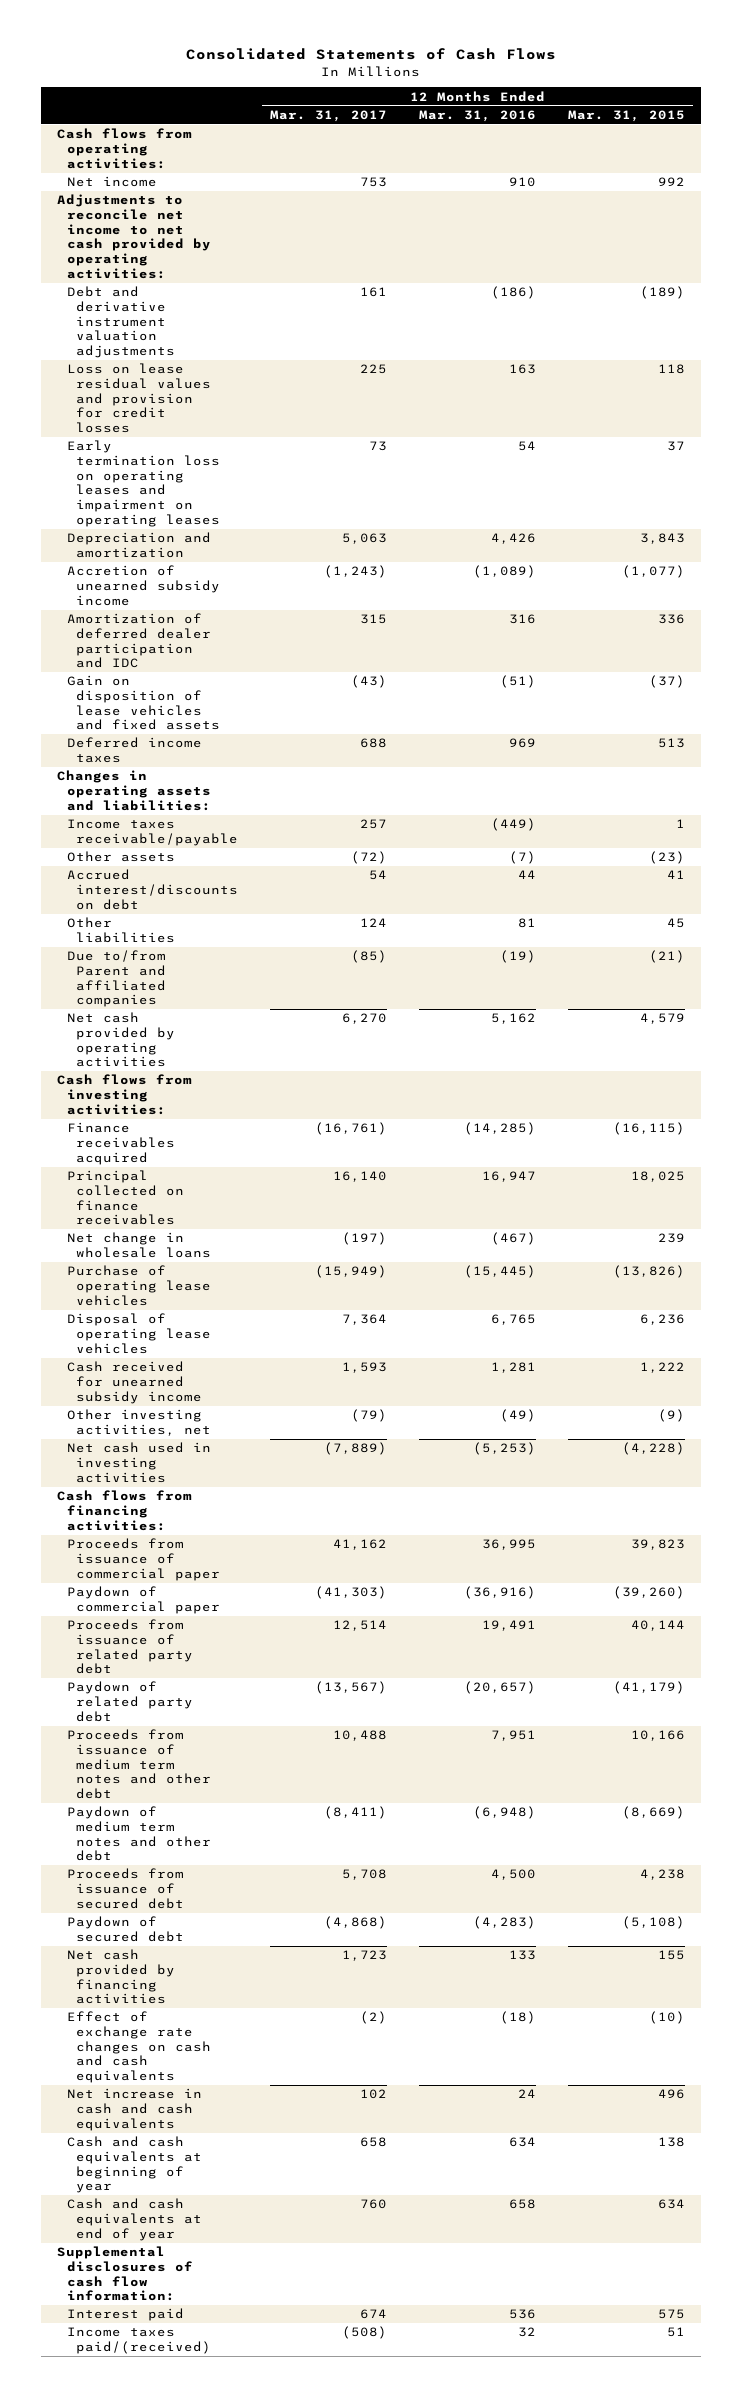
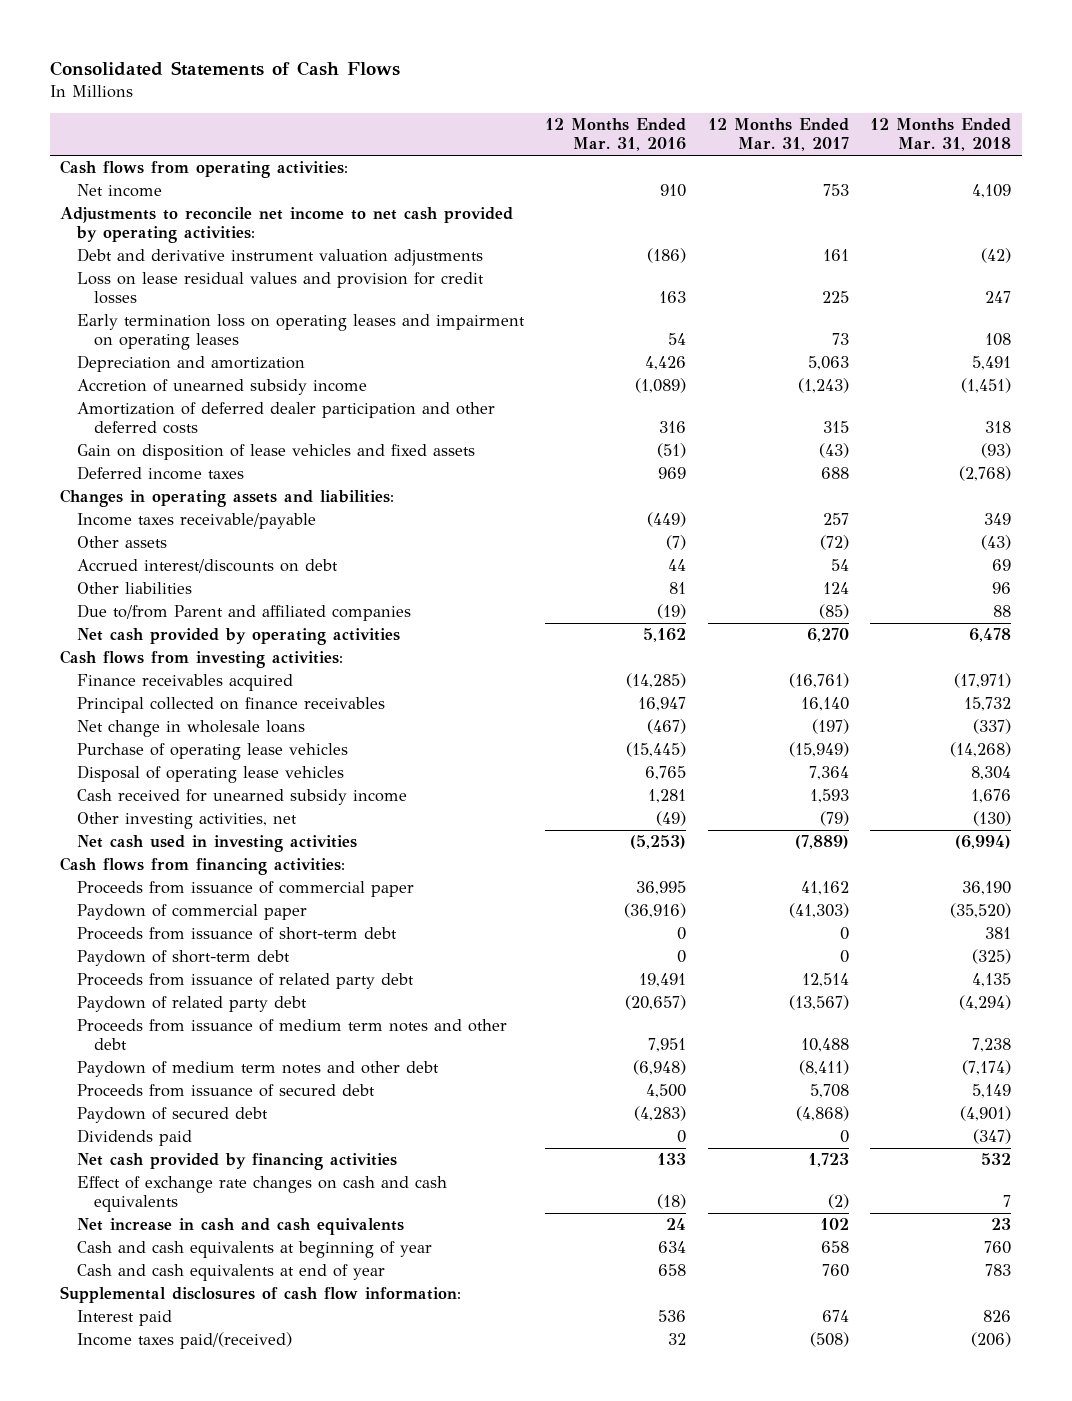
[568,109,686,122] Mar. 31, 2015 -> none
none -> [870,118,1012,152] 12 Months Ended Mar. 31, 2018
[66,613,212,669] Amortization of deferred dealer participation and IDC -> [76,402,495,434] Amortization of deferred dealer participation and other deferred costs
none -> [76,927,397,941] Proceeds from issuance of short-term debt
none -> [76,950,290,967] Paydown of short-term debt
none -> [76,1129,192,1147] Dividends paid

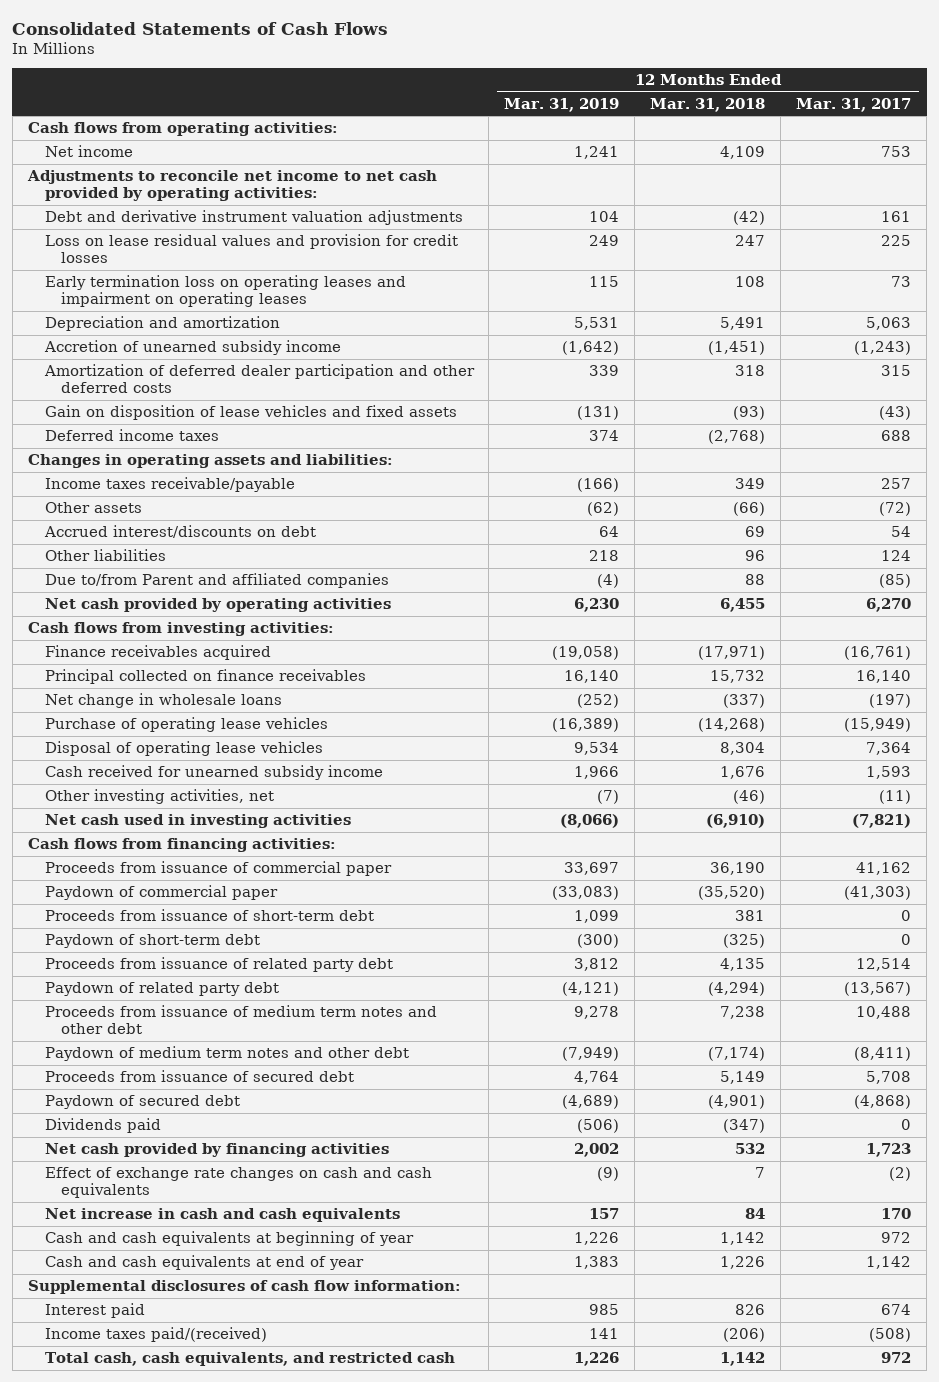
[545,118,687,152] 12 Months Ended Mar. 31, 2016 -> none
none -> [504,97,620,112] Mar. 31, 2019
[981,535,1012,551] (43) -> [733,501,766,516] (66)
[969,628,1012,643] 6,478 -> [720,597,766,612] 6,455
[819,811,849,827] (79) -> [879,789,912,804] (11)
[973,811,1012,827] (130) -> [733,789,766,804] (46)
[794,835,849,850] (7,889) -> [852,813,912,828] (7,821)
[955,835,1012,850] (6,994) -> [706,813,766,828] (6,910)
[819,1218,849,1231] 102 -> [881,1207,912,1219] 170
[991,1218,1012,1231] 23 -> [745,1207,766,1219] 84
[820,1241,849,1254] 658 -> [881,1231,912,1243] 972
[984,1241,1012,1255] 760 -> [720,1231,766,1245] 1,142
[821,1264,849,1278] 760 -> [866,1255,912,1269] 1,142
[985,1264,1012,1277] 783 -> [720,1255,766,1269] 1,226
none -> [44,1351,455,1366] Total cash, cash equivalents, and restricted cash

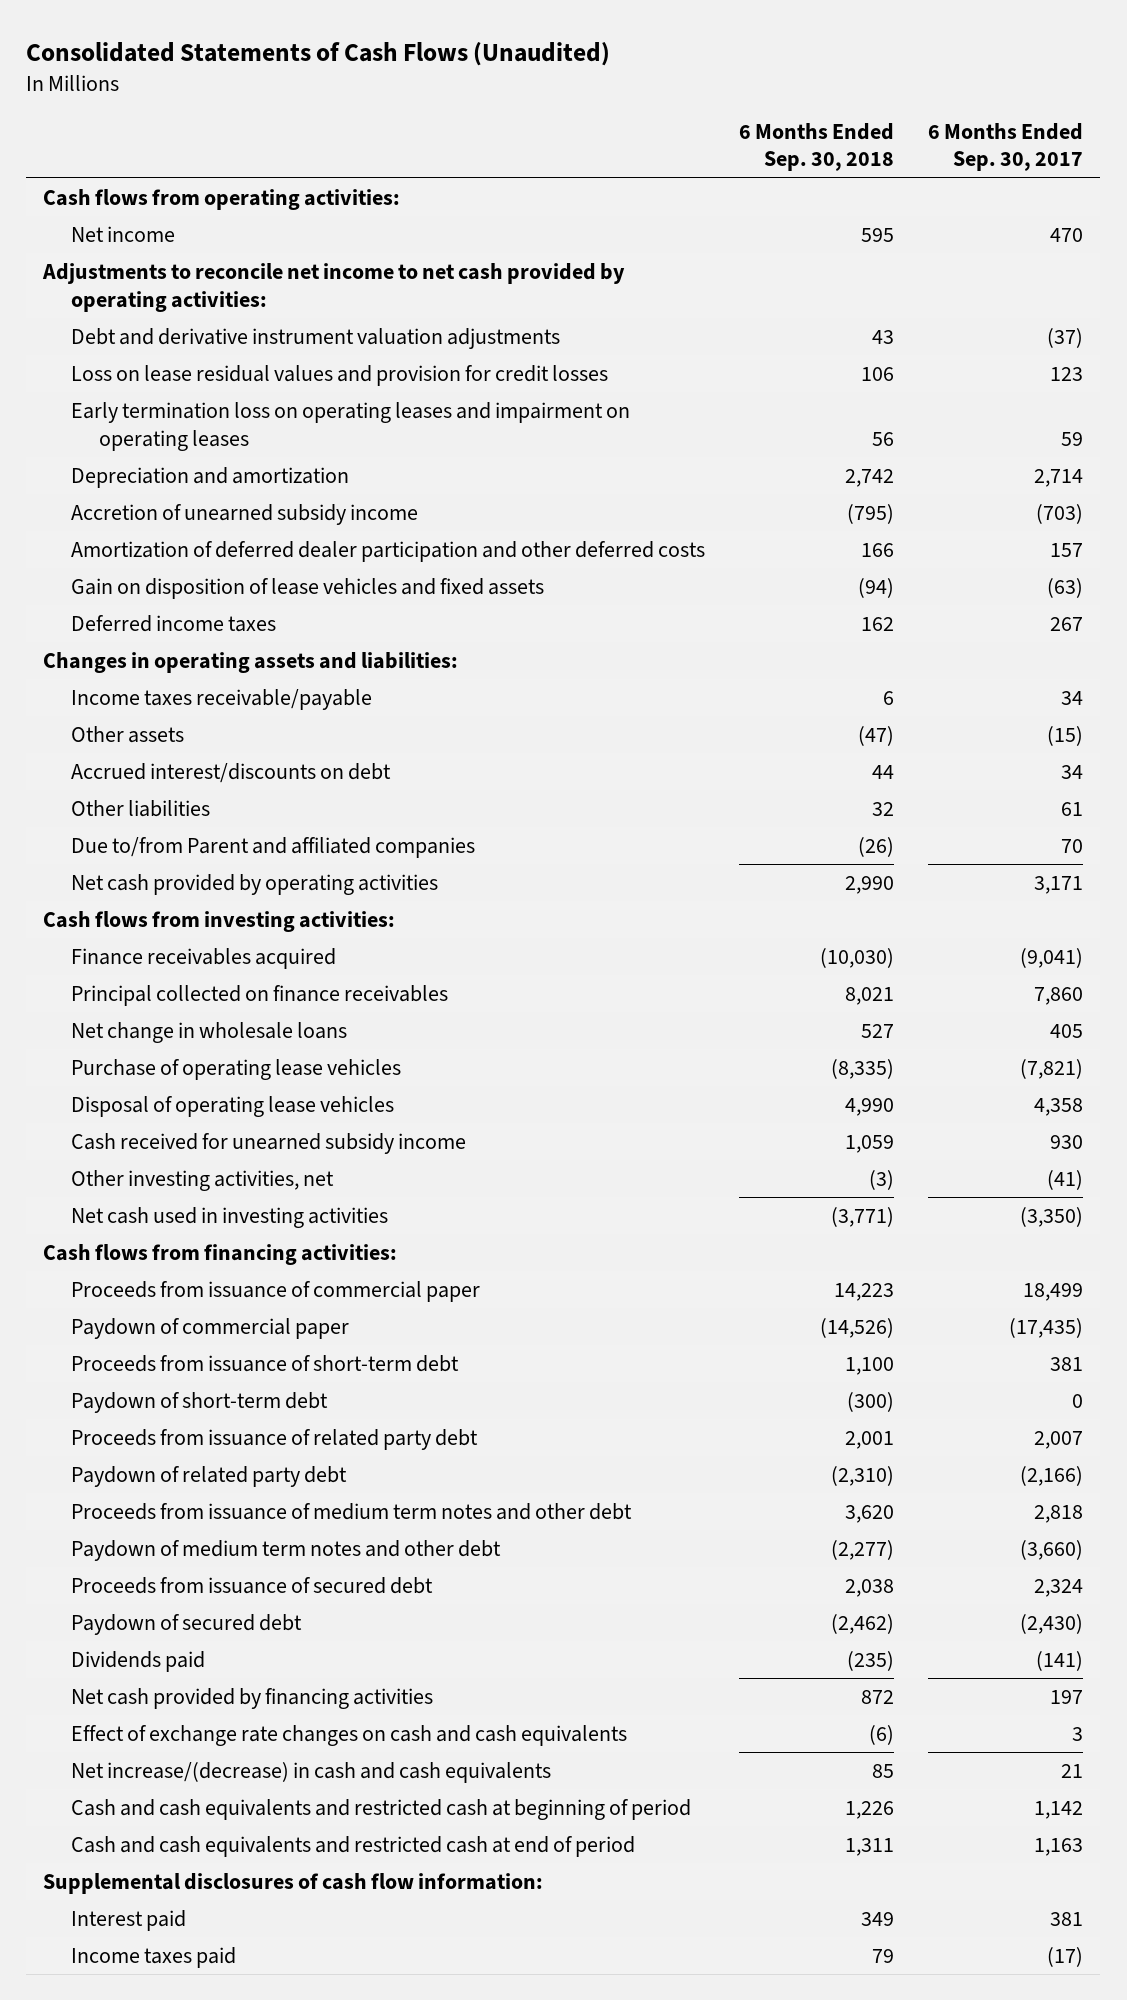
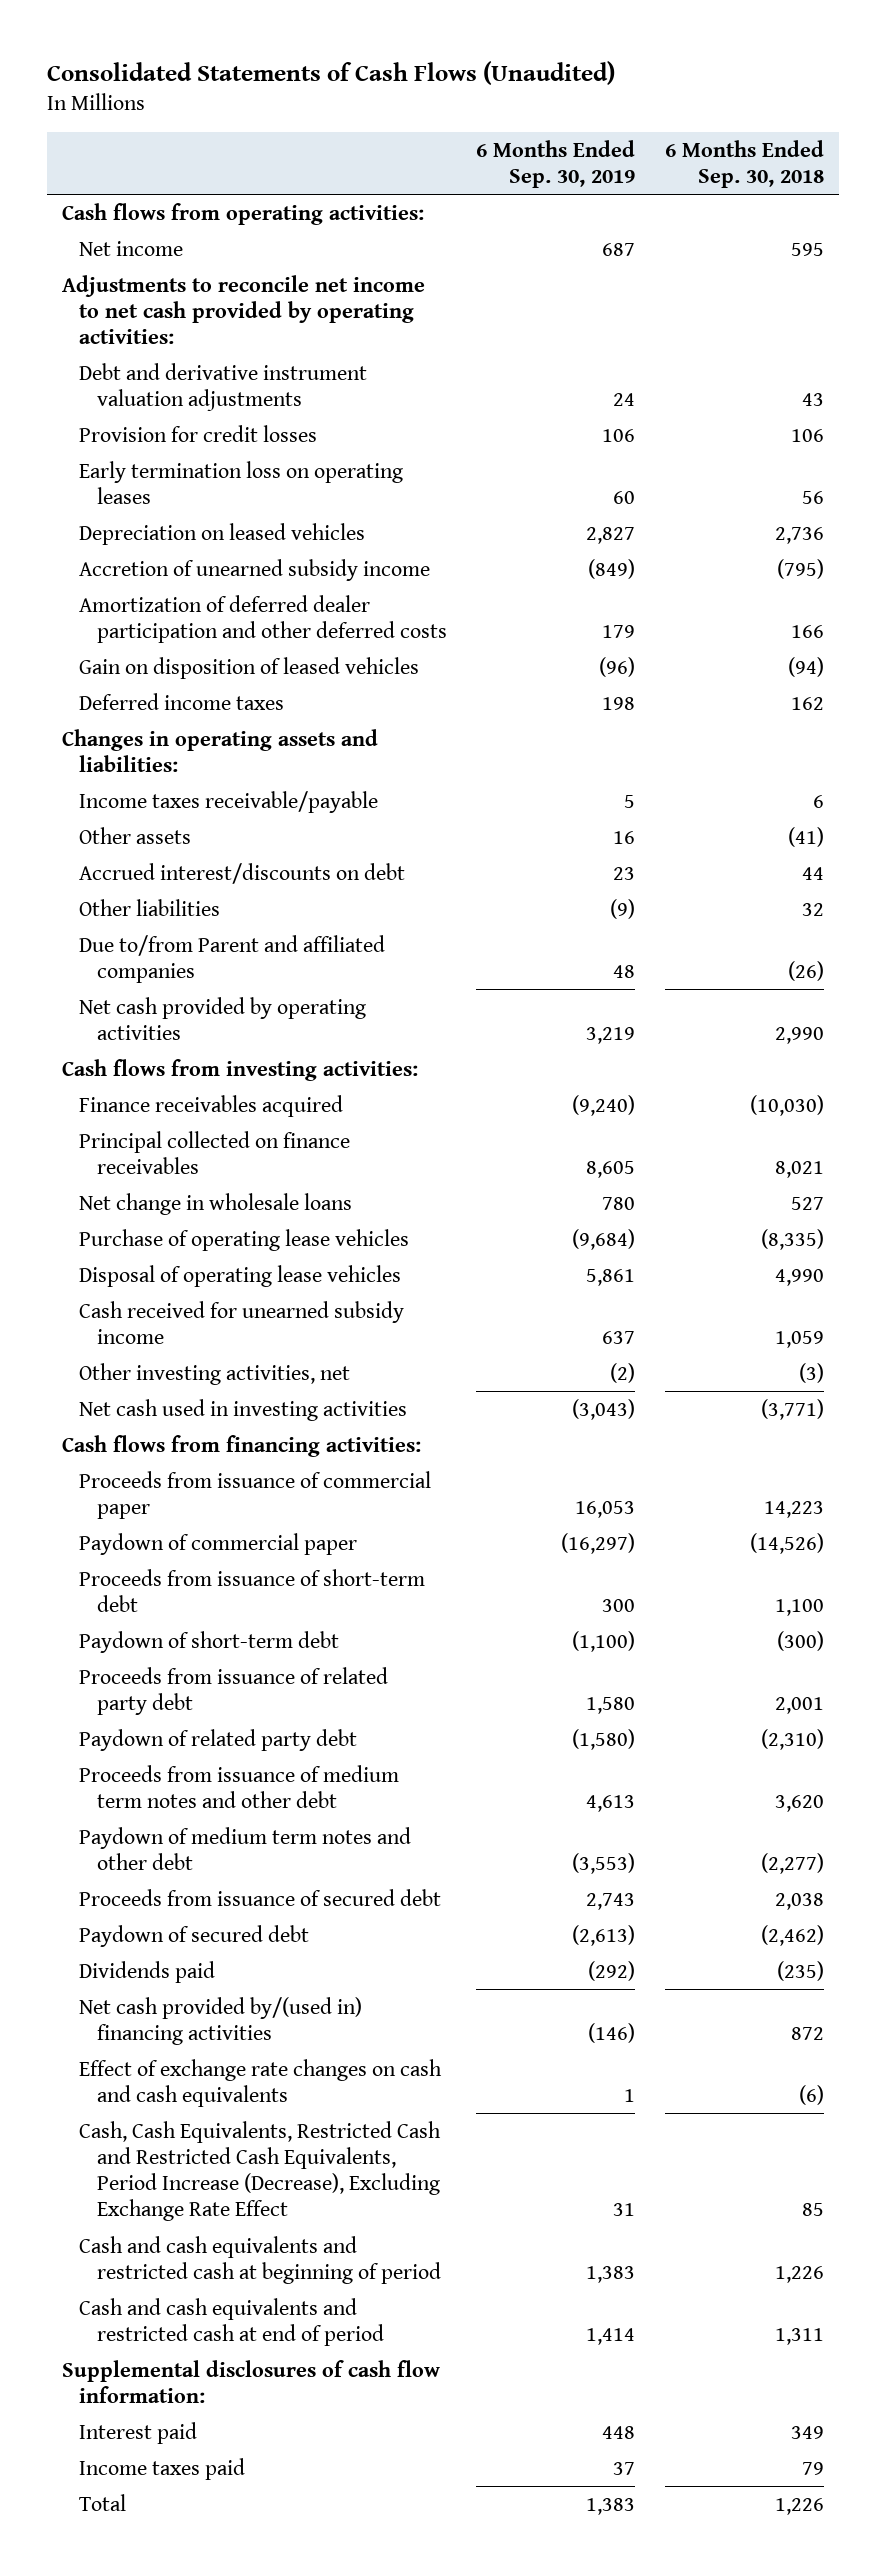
[928,122,1084,172] 6 Months Ended Sep. 30, 2017 -> none
none -> [476,140,636,189] 6 Months Ended Sep. 30, 2019
[71,364,609,386] Loss on lease residual values and provision for credit losses -> none
[71,466,350,488] Depreciation and amortization -> none
none -> [79,424,318,442] Provision for credit losses
[71,401,631,451] Early termination loss on operating leases and impairment on operating leases -> [79,460,404,504] Early termination loss on operating leases
none -> [79,522,366,545] Depreciation on leased vehicles
[71,577,545,599] Gain on disposition of lease vehicles and fixed assets -> [79,656,420,679] Gain on disposition of leased vehicles
[858,725,895,746] (47) -> [788,826,825,847] (41)
[71,1687,434,1709] Net cash provided by financing activities -> [79,1996,363,2045] Net cash provided by/(used in) financing activities
[71,1761,552,1783] Net increase/(decrease) in cash and cash equivalents -> none
none -> [79,2120,442,2222] Cash, Cash Equivalents, Restricted Cash and Restricted Cash Equivalents, Period Increase (Decrease), Excluding Exchange Rate Effect
none -> [79,2493,127,2511] Total

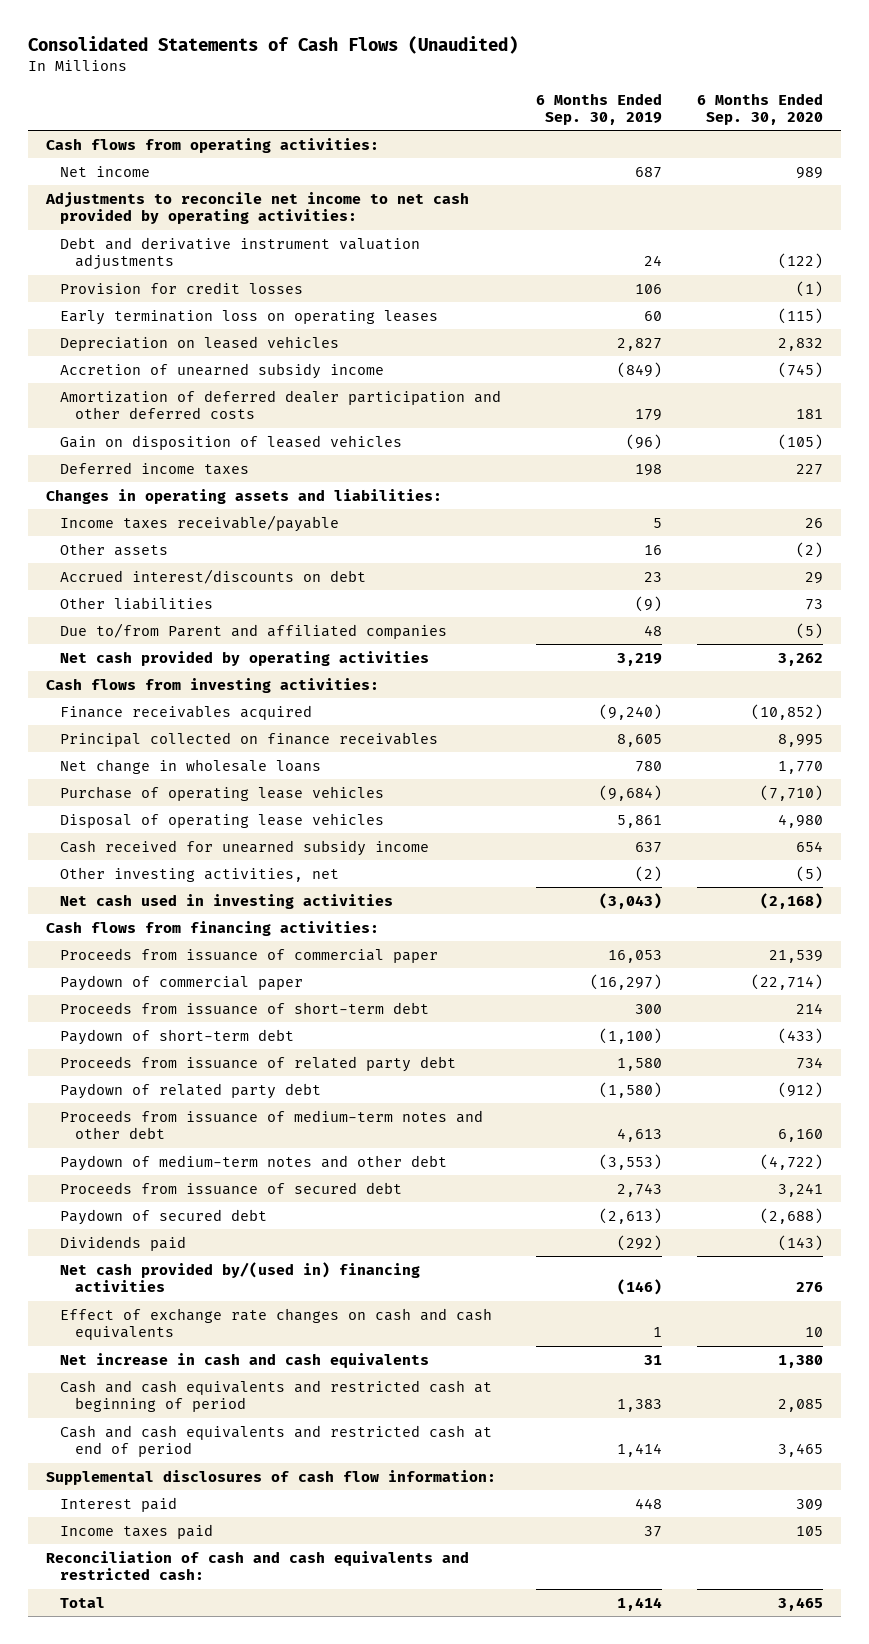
[665,140,825,189] 6 Months Ended Sep. 30, 2018 -> none
none -> [697,92,824,126] 6 Months Ended Sep. 30, 2020
[79,1764,400,1808] Proceeds from issuance of medium term notes and other debt -> [60,1109,484,1140] Proceeds from issuance of medium-term notes and other debt
[79,1826,412,1870] Paydown of medium term notes and other debt -> [60,1154,448,1171] Paydown of medium-term notes and other debt
[79,2120,442,2222] Cash, Cash Equivalents, Restricted Cash and Restricted Cash Equivalents, Period Increase (Decrease), Excluding Exchange Rate Effect -> [60,1352,430,1368] Net increase in cash and cash equivalents
none -> [45,1550,469,1581] Reconciliation of cash and cash equivalents and restricted cash:
[586,2497,636,2515] 1,383 -> [617,1596,663,1611] 1,414

